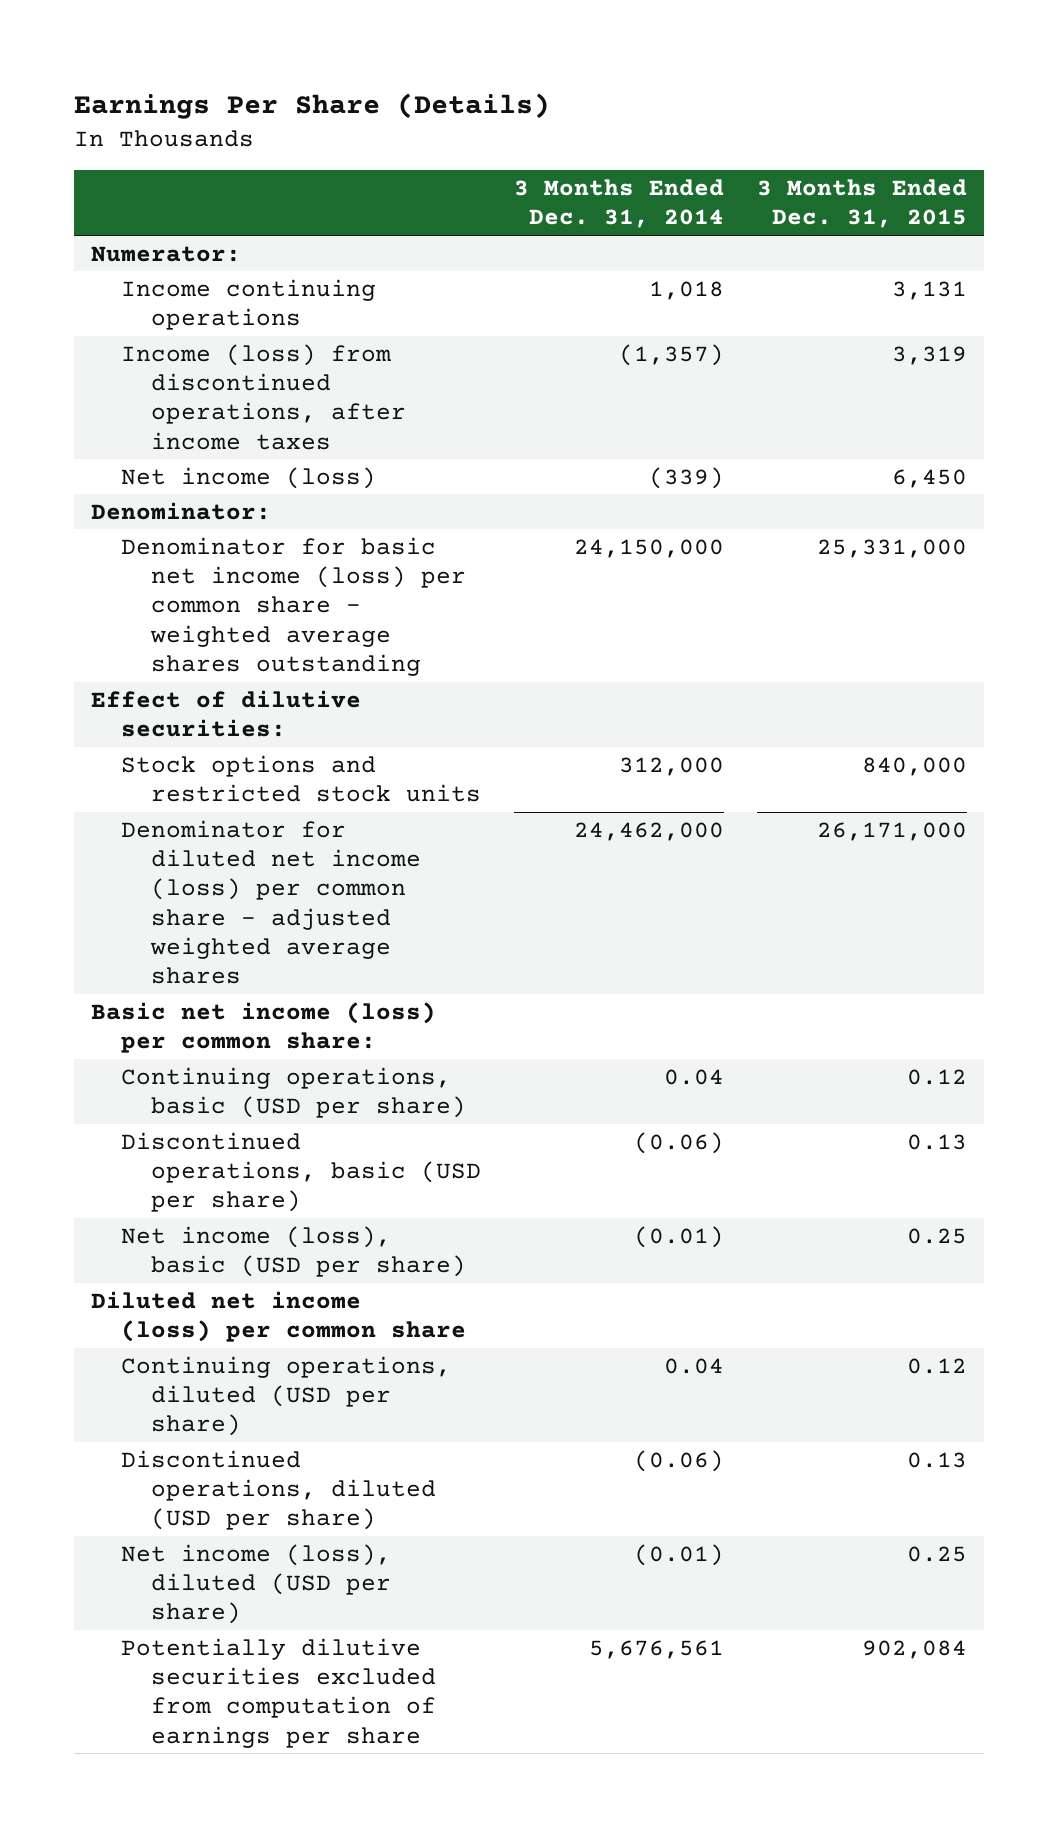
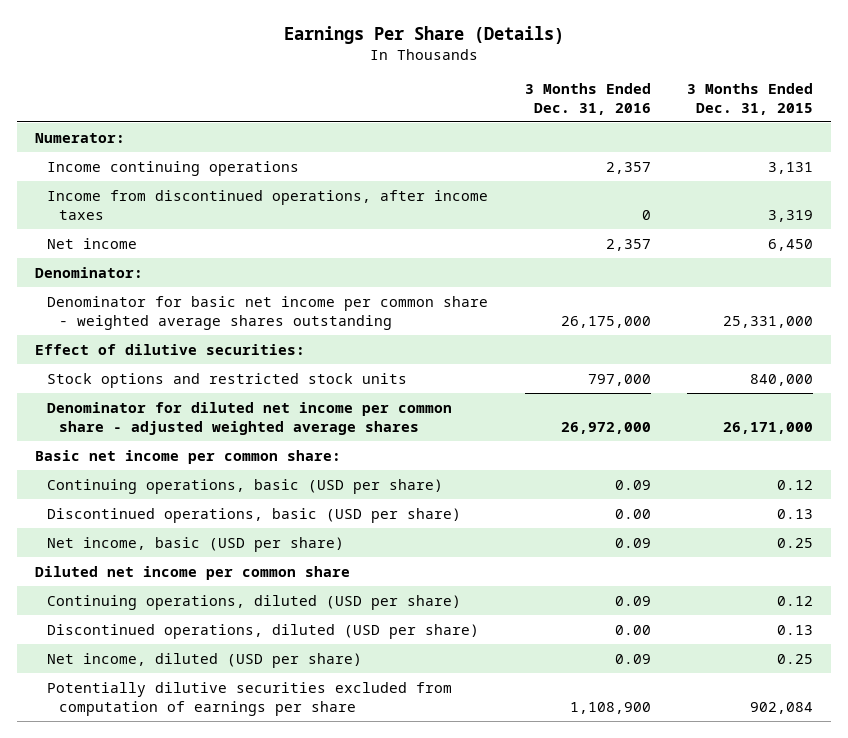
[514,179,725,229] 3 Months Ended Dec. 31, 2014 -> none
none -> [524,82,651,115] 3 Months Ended Dec. 31, 2016
[121,343,407,450] Income (loss) from discontinued operations, after income taxes -> [47,189,489,220] Income from discontinued operations, after income taxes
[121,466,377,489] Net income (loss) -> [47,237,138,249] Net income
[121,536,467,677] Denominator for basic net income (loss) per common share - weighted average shares outstanding -> [47,295,489,330] Denominator for basic net income per common share - weighted average shares outstanding
[121,819,422,985] Denominator for diluted net income (loss) per common share - adjusted weighted average shares -> [47,401,453,435] Denominator for diluted net income per common share - adjusted weighted average shares
[90,1001,436,1054] Basic net income (loss) per common share: -> [35,449,342,464] Basic net income per common share:
[121,1225,467,1278] Net income (loss), basic (USD per share) -> [47,536,345,552] Net income, basic (USD per share)
[90,1290,467,1343] Diluted net income (loss) per common share -> [35,565,351,580] Diluted net income per common share
[121,1543,392,1625] Net income (loss), diluted (USD per share) -> [47,652,363,668] Net income, diluted (USD per share)

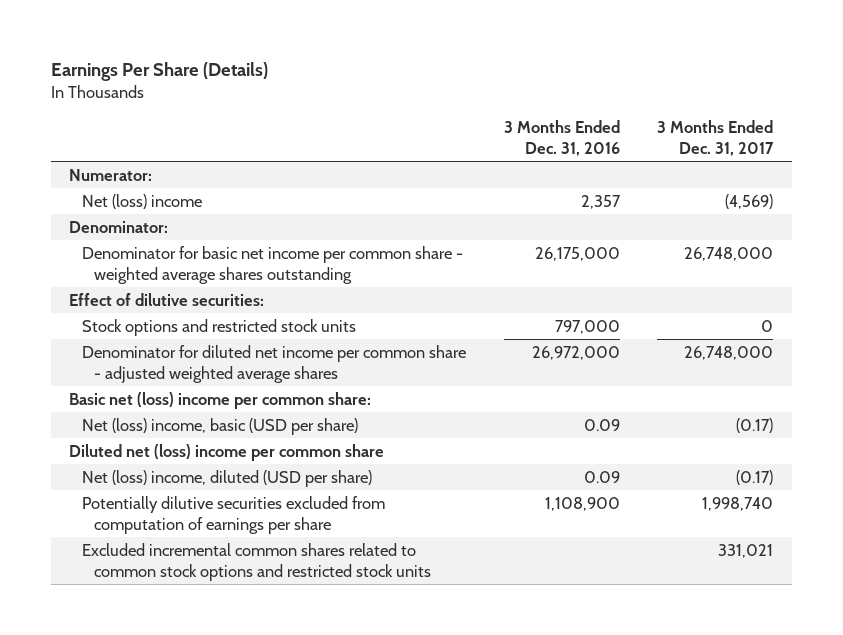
[687,82,814,115] 3 Months Ended Dec. 31, 2015 -> none
none -> [657,119,775,156] 3 Months Ended Dec. 31, 2017
[47,160,300,176] Income continuing operations -> none
[47,189,489,220] Income from discontinued operations, after income taxes -> none
[47,237,138,249] Net income -> [81,193,202,209] Net (loss) income
[47,478,444,494] Continuing operations, basic (USD per share) -> none
[47,507,462,523] Discontinued operations, basic (USD per share) -> none
[47,594,462,610] Continuing operations, diluted (USD per share) -> none
[47,623,480,639] Discontinued operations, diluted (USD per share) -> none
[35,449,342,464] Basic net income per common share: -> [69,391,372,409] Basic net (loss) income per common share:
[47,536,345,552] Net income, basic (USD per share) -> [81,417,358,435] Net (loss) income, basic (USD per share)
[35,565,351,580] Diluted net income per common share -> [69,443,385,461] Diluted net (loss) income per common share
[47,652,363,668] Net income, diluted (USD per share) -> [81,469,372,487] Net (loss) income, diluted (USD per share)
none -> [81,542,432,581] Excluded incremental common shares related to common stock options and restricted stock units

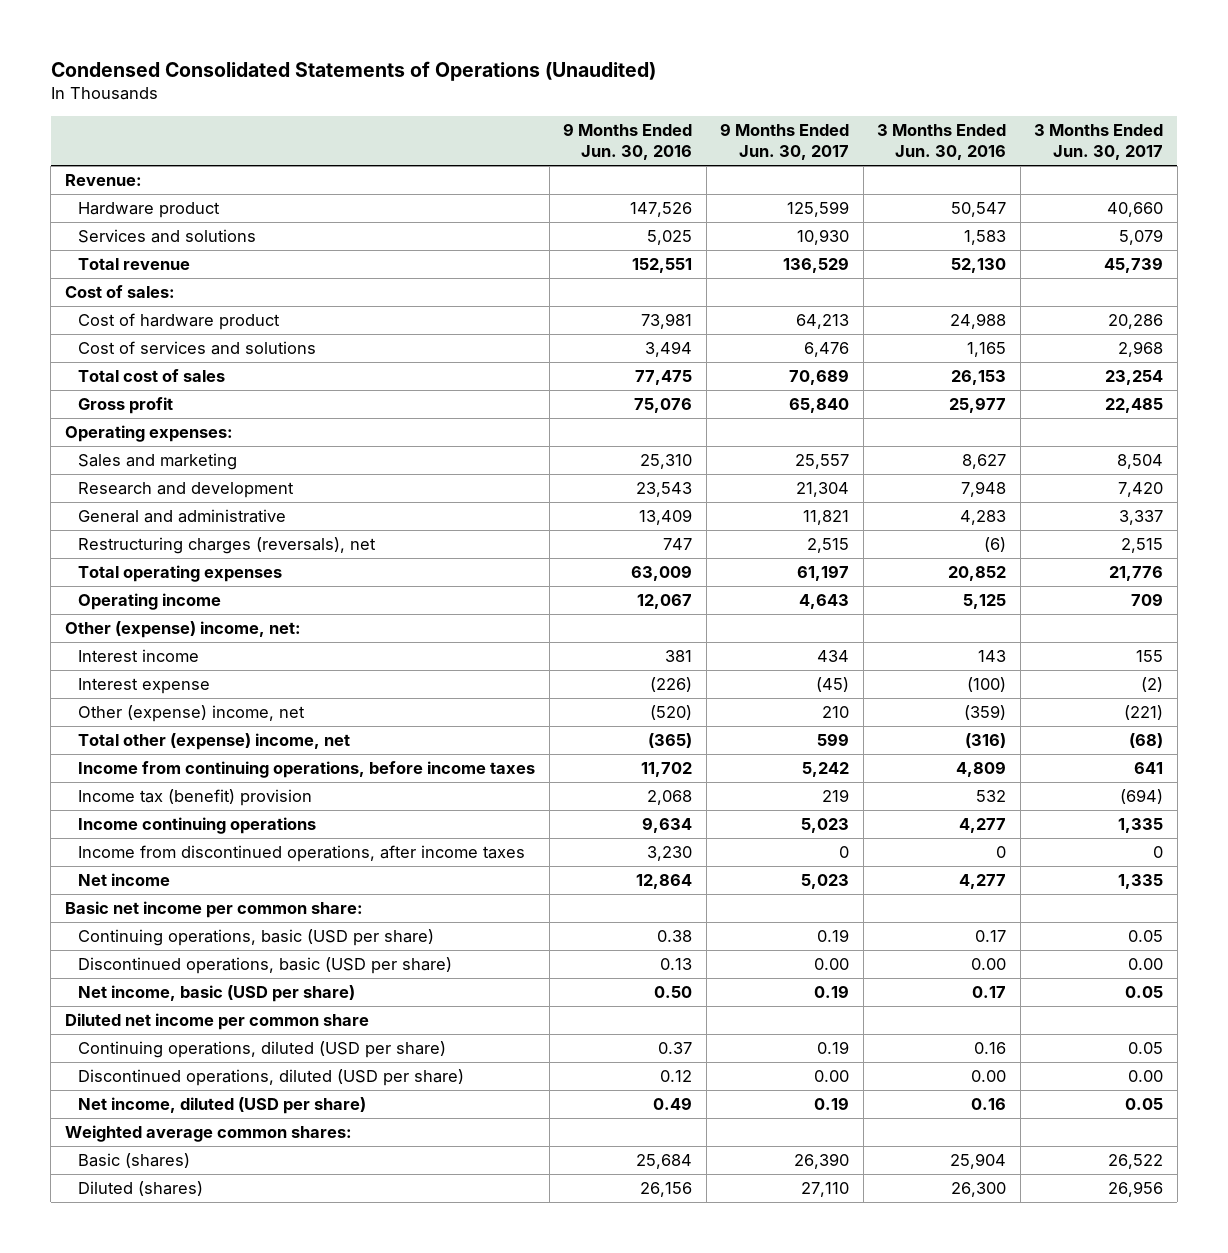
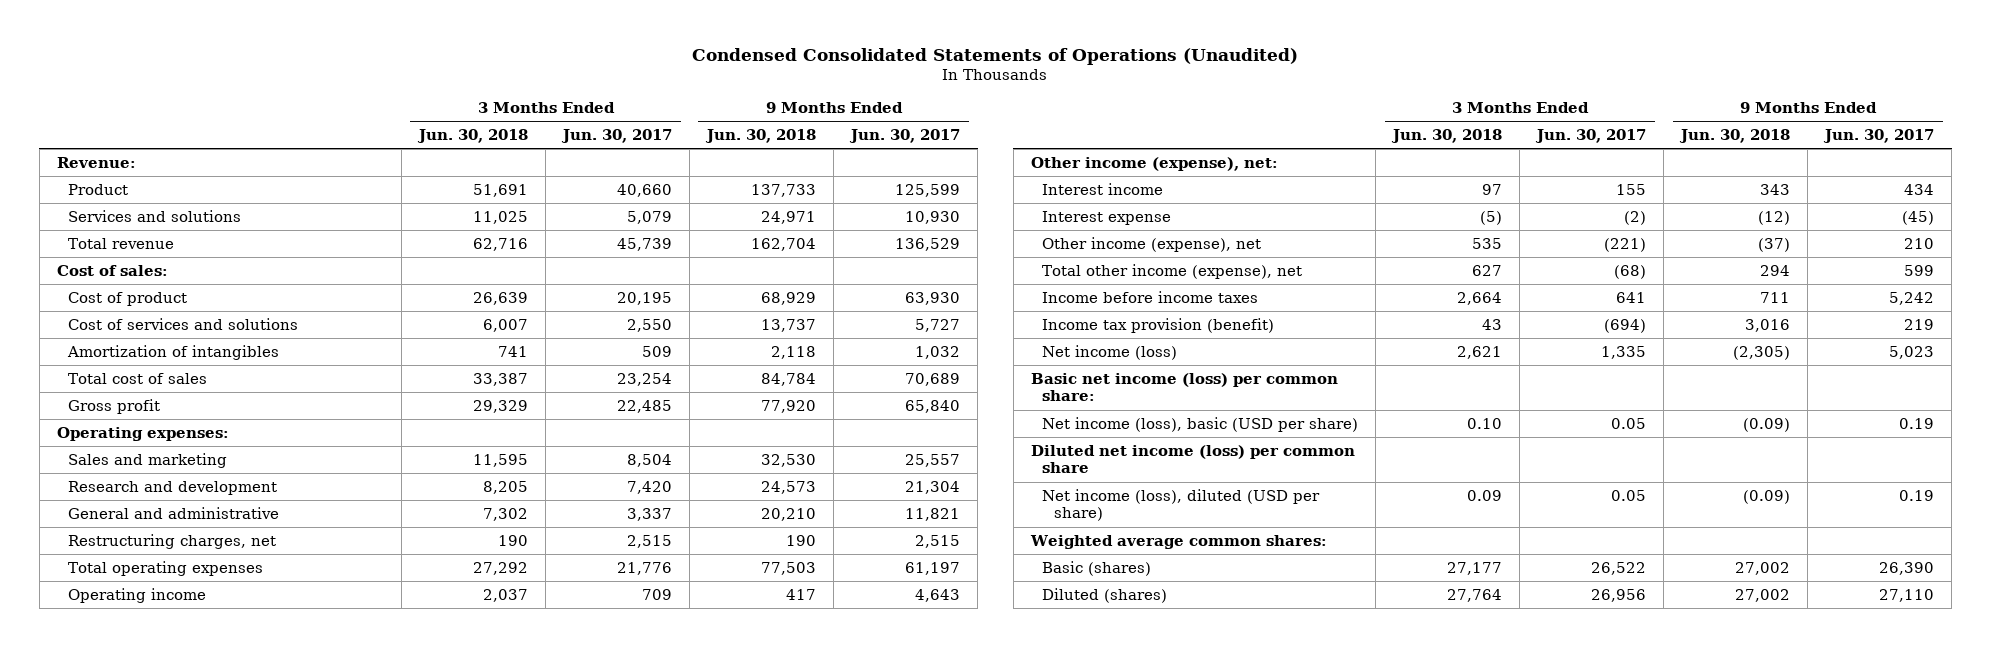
[563,123,693,161] 9 Months Ended Jun. 30, 2016 -> none
[877,124,1007,161] 3 Months Ended Jun. 30, 2016 -> none
none -> [417,129,529,144] Jun. 30, 2018
none -> [705,129,817,144] Jun. 30, 2018
[78,202,221,219] Hardware product -> [68,183,129,195] Product
[78,313,281,331] Cost of hardware product -> [68,291,188,306] Cost of product
[796,314,850,330] 64,213 -> [905,291,961,305] 63,930
[1108,314,1164,330] 20,286 -> [617,291,673,305] 20,195
[804,342,850,358] 6,476 -> [915,318,961,332] 5,727
[1118,341,1164,358] 2,968 -> [627,318,673,332] 2,550
none -> [67,344,280,360] Amortization of intangibles
[78,537,377,555] Restructuring charges (reversals), net -> [68,533,277,549] Restructuring charges, net
[64,621,301,639] Other (expense) income, net: -> [1030,156,1278,171] Other income (expense), net:
[78,817,317,835] Income continuing operations -> none
[78,845,526,863] Income from discontinued operations, after income taxes -> none
[78,929,435,947] Continuing operations, basic (USD per share) -> none
[78,957,453,975] Discontinued operations, basic (USD per share) -> none
[78,1041,447,1059] Continuing operations, diluted (USD per share) -> none
[78,1069,465,1087] Discontinued operations, diluted (USD per share) -> none
[78,705,306,723] Other (expense) income, net -> [1042,236,1262,252] Other income (expense), net
[78,733,351,751] Total other (expense) income, net -> [1042,263,1303,279] Total other income (expense), net
[78,761,536,779] Income from continuing operations, before income taxes -> [1042,290,1259,303] Income before income taxes
[78,789,313,807] Income tax (benefit) provision -> [1042,317,1275,333] Income tax provision (benefit)
[78,873,171,887] Net income -> [1042,344,1178,360] Net income (loss)
[64,901,363,919] Basic net income per common share: -> [1030,372,1338,402] Basic net income (loss) per common share:
[78,985,356,1003] Net income, basic (USD per share) -> [1042,416,1359,432] Net income (loss), basic (USD per share)
[64,1013,369,1031] Diluted net income per common share -> [1030,444,1355,474] Diluted net income (loss) per common share
[78,1097,367,1115] Net income, diluted (USD per share) -> [1042,488,1321,522] Net income (loss), diluted (USD per share)

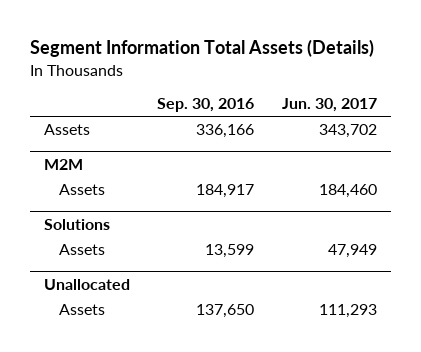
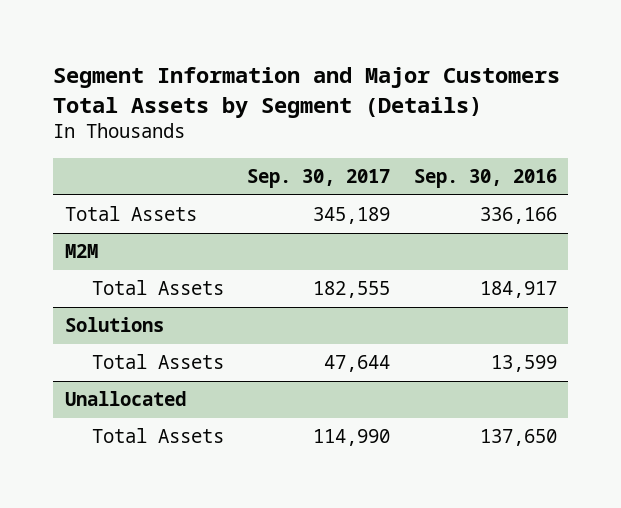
[30,39,375,58] Segment Information Total Assets (Details) -> [52,66,560,118] Segment Information and Major Customers Total Assets by Segment (Details)
[281,98,377,113] Jun. 30, 2017 -> none
none -> [247,169,391,189] Sep. 30, 2017
[43,124,90,136] Assets -> [64,206,197,222] Total Assets
[59,184,106,196] Assets -> [91,280,224,296] Total Assets
[59,244,106,256] Assets -> [91,354,224,370] Total Assets
[59,304,106,316] Assets -> [91,428,224,444] Total Assets

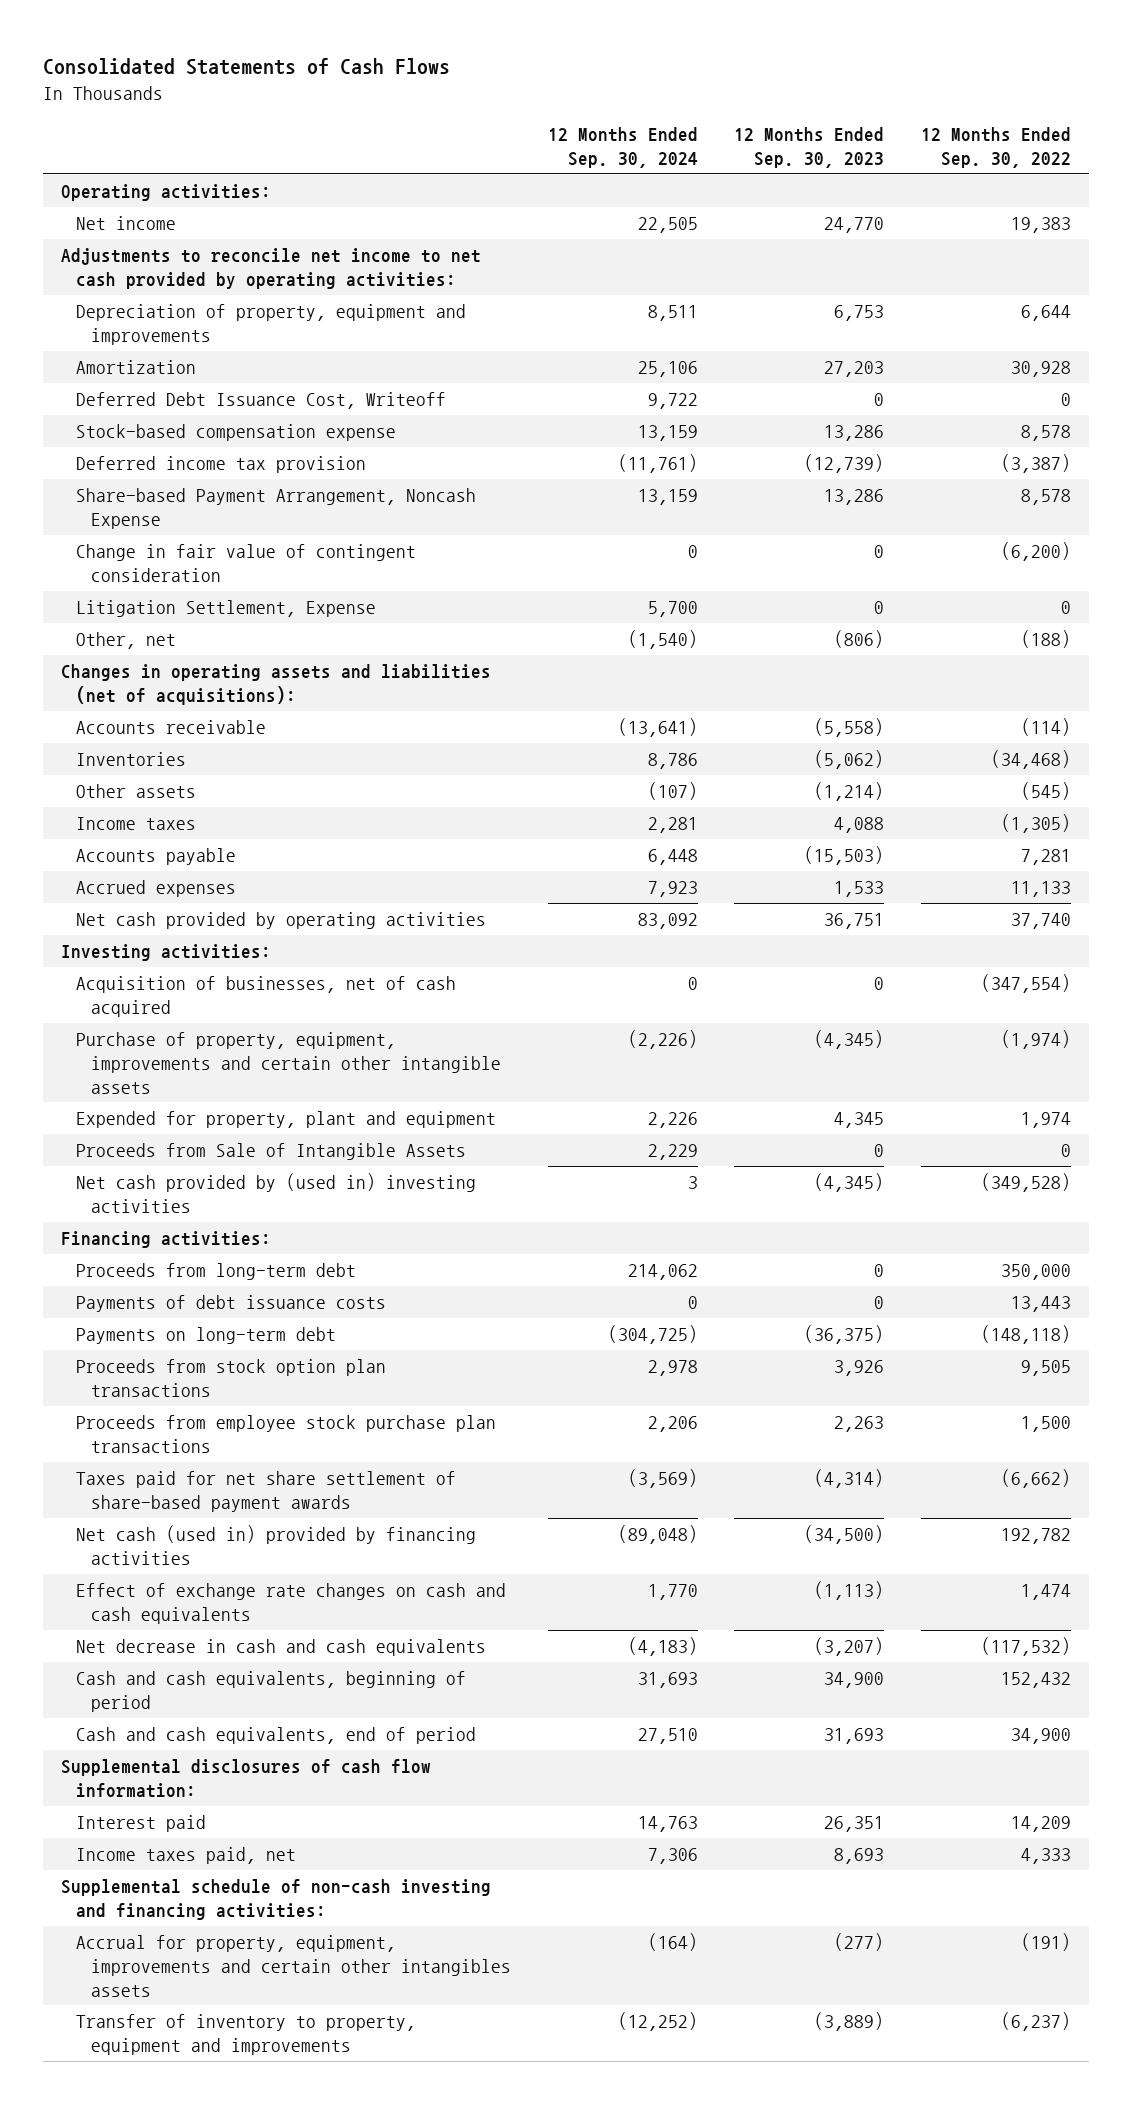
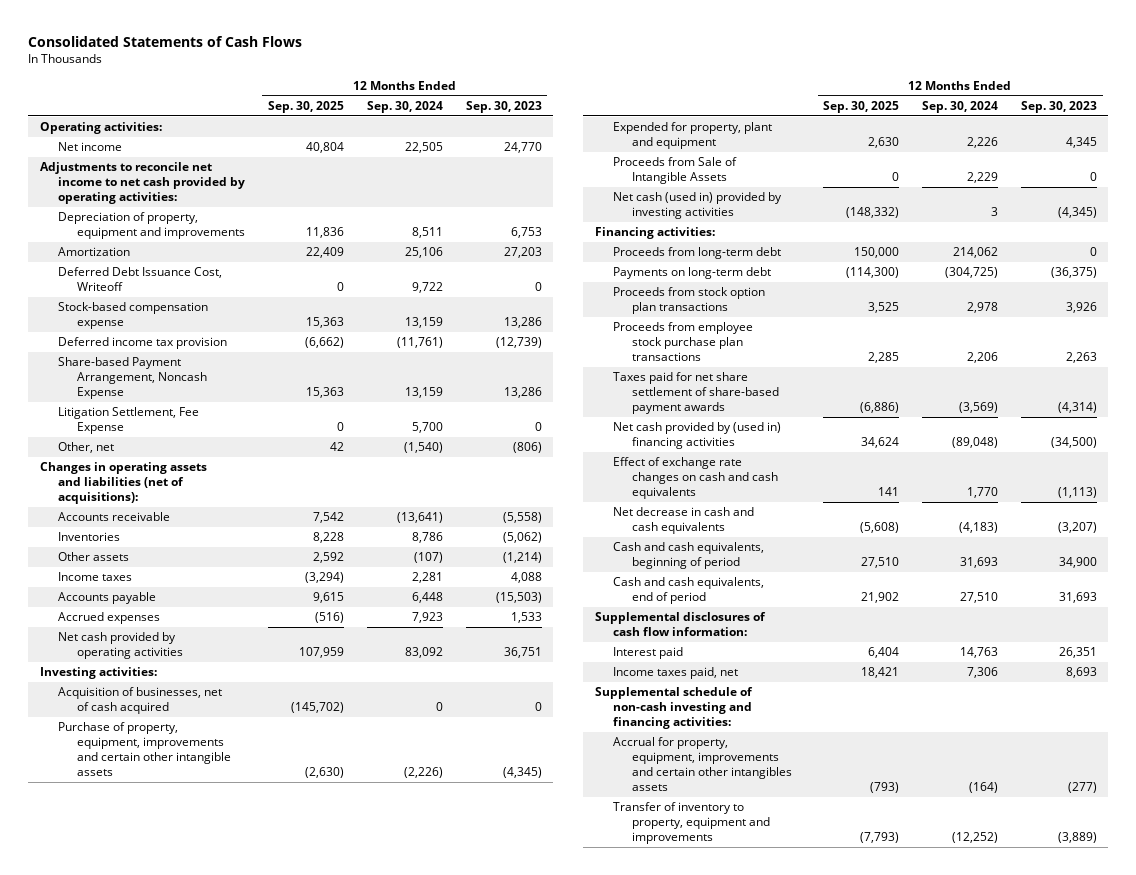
[920,127,1071,168] 12 Months Ended Sep. 30, 2022 -> none
none -> [267,101,344,114] Sep. 30, 2025
[76,544,417,582] Change in fair value of contingent consideration -> none
[76,600,377,618] Litigation Settlement, Expense -> [58,407,200,435] Litigation Settlement, Fee Expense
[76,1173,477,1213] Net cash provided by (used in) investing activities -> [613,192,783,220] Net cash (used in) provided by investing activities
[76,1295,387,1313] Payments of debt issuance costs -> none
[76,1525,477,1565] Net cash (used in) provided by financing activities -> [613,422,782,450] Net cash provided by (used in) financing activities

